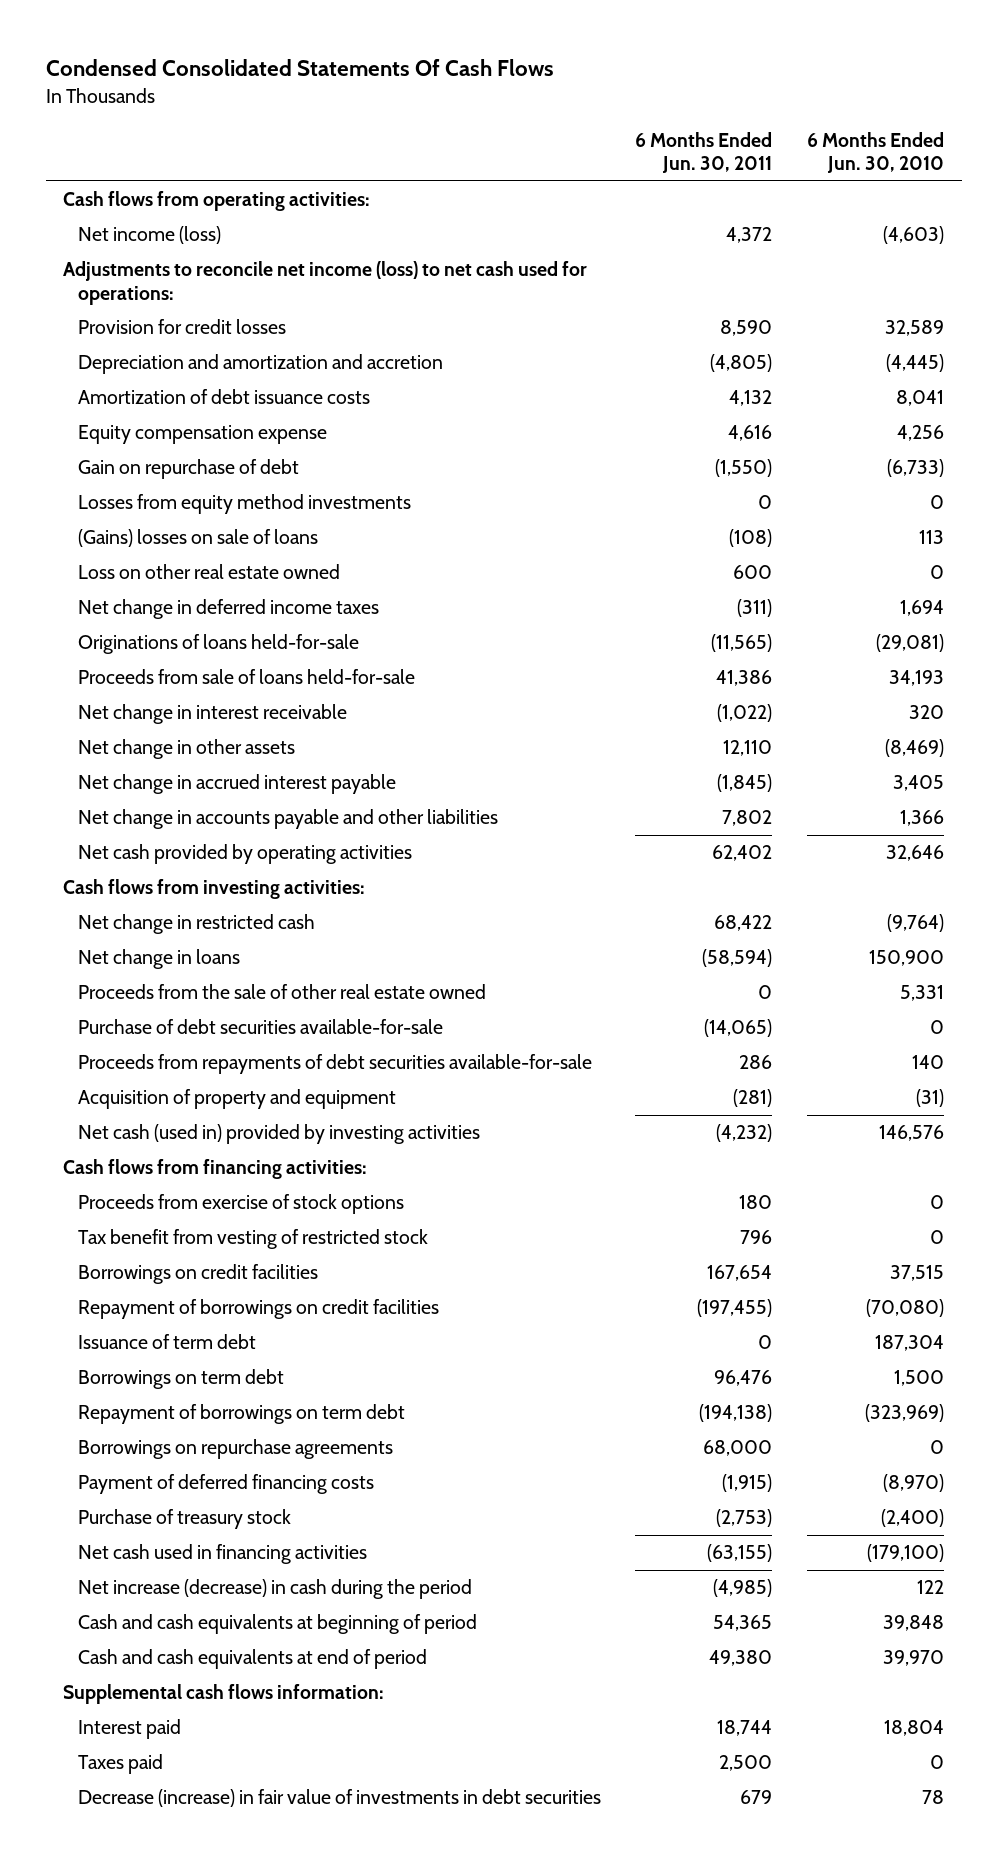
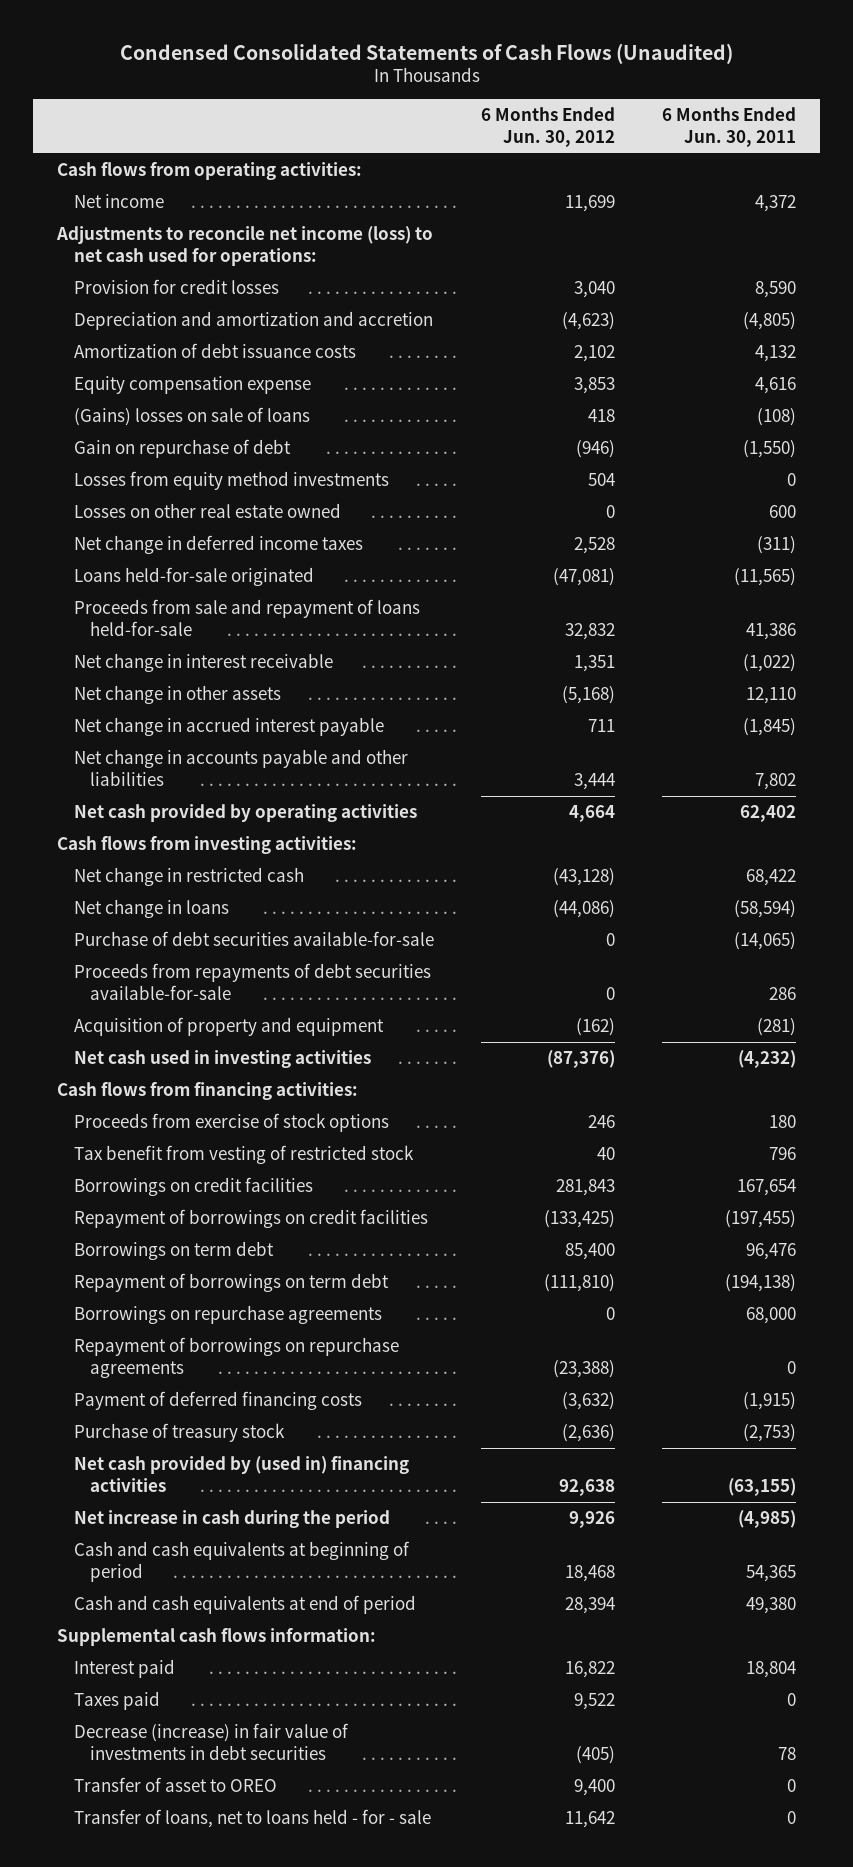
[45,59,554,77] Condensed Consolidated Statements Of Cash Flows -> [119,42,733,64] Condensed Consolidated Statements of Cash Flows (Unaudited)
[807,131,945,173] 6 Months Ended Jun. 30, 2010 -> none
none -> [480,107,615,148] 6 Months Ended Jun. 30, 2012
[77,226,221,245] Net income (loss) -> [73,194,164,209] Net income
[77,529,318,548] (Gains) losses on sale of loans -> [73,407,310,427] (Gains) losses on sale of loans
[77,564,340,580] Loss on other real estate owned -> [73,503,341,519] Losses on other real estate owned
[77,634,359,655] Originations of loans held-for-sale -> [73,567,314,587] Loans held-for-sale originated
[77,669,415,685] Proceeds from sale of loans held-for-sale -> [73,599,420,636] Proceeds from sale and repayment of loans held-for-sale
[77,984,486,1000] Proceeds from the sale of other real estate owned -> none
[77,1124,480,1145] Net cash (used in) provided by investing activities -> [73,1050,371,1069] Net cash used in investing activities
[77,1334,256,1350] Issuance of term debt -> none
none -> [73,1337,399,1378] Repayment of borrowings on repurchase agreements
[77,1544,367,1565] Net cash used in financing activities -> [73,1456,409,1492] Net cash provided by (used in) financing activities
[77,1579,472,1600] Net increase (decrease) in cash during the period -> [73,1510,390,1529] Net increase in cash during the period
[717,1720,773,1737] 18,744 -> [746,1661,797,1679] 18,804
[719,1755,773,1772] 2,500 -> [787,1693,797,1707] 0
[740,1790,773,1805] 679 -> [778,1746,797,1760] 78
none -> [73,1777,277,1793] Transfer of asset to OREO
none -> [73,1809,431,1829] Transfer of loans, net to loans held - for - sale

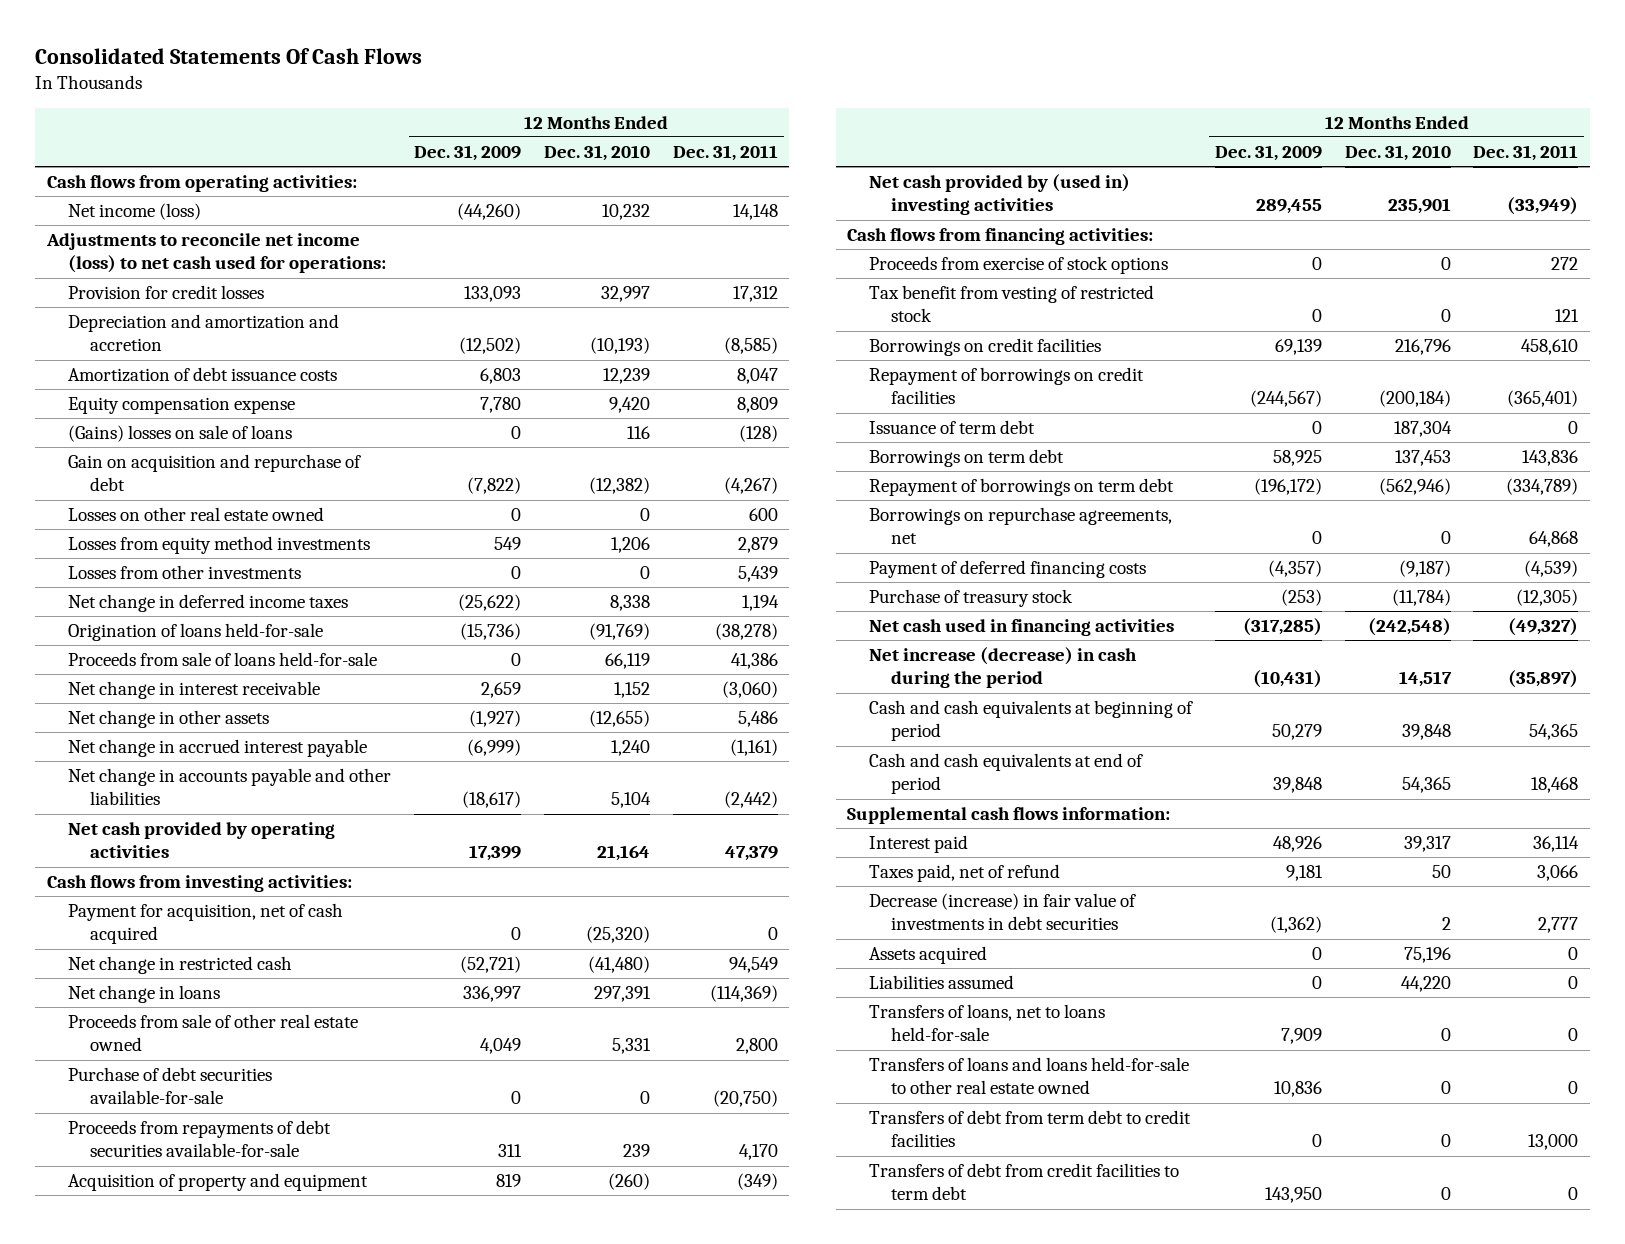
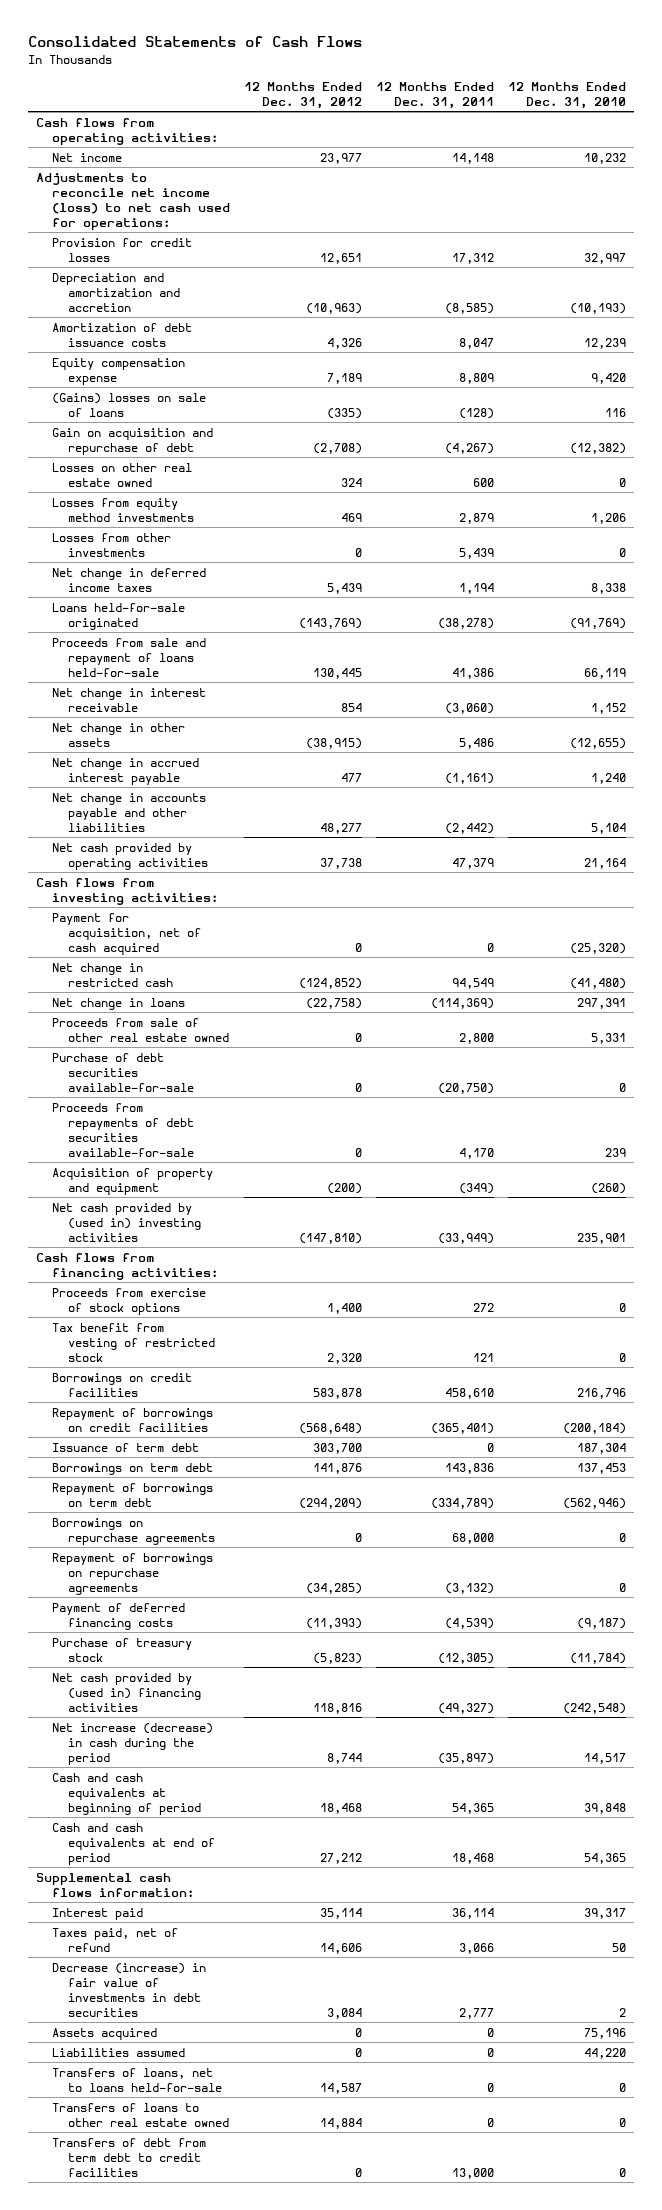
[35,48,423,65] Consolidated Statements Of Cash Flows -> [28,36,363,48] Consolidated Statements of Cash Flows
[414,144,522,161] Dec. 31, 2009 -> none
none -> [243,81,362,109] 12 Months Ended Dec. 31, 2012
[68,202,202,220] Net income (loss) -> [51,152,122,162] Net income
[68,622,324,641] Origination of loans held-for-sale -> [51,602,185,630] Loans held-for-sale originated
[68,651,378,666] Proceeds from sale of loans held-for-sale -> [51,637,206,677] Proceeds from sale and repayment of loans held-for-sale
[868,506,1172,545] Borrowings on repurchase agreements, net -> [51,1517,215,1545] Borrowings on repurchase agreements
[1529,531,1579,548] 64,868 -> [452,1532,495,1544] 68,000
none -> [51,1552,213,1595] Repayment of borrowings on repurchase agreements
[868,618,1174,636] Net cash used in financing activities -> [51,1672,201,1712] Net cash provided by (used in) financing activities
[868,1056,1189,1095] Transfers of loans and loans held-for-sale to other real estate owned -> [51,2102,229,2127] Transfers of loans to other real estate owned
[868,1162,1179,1201] Transfers of debt from credit facilities to term debt -> none

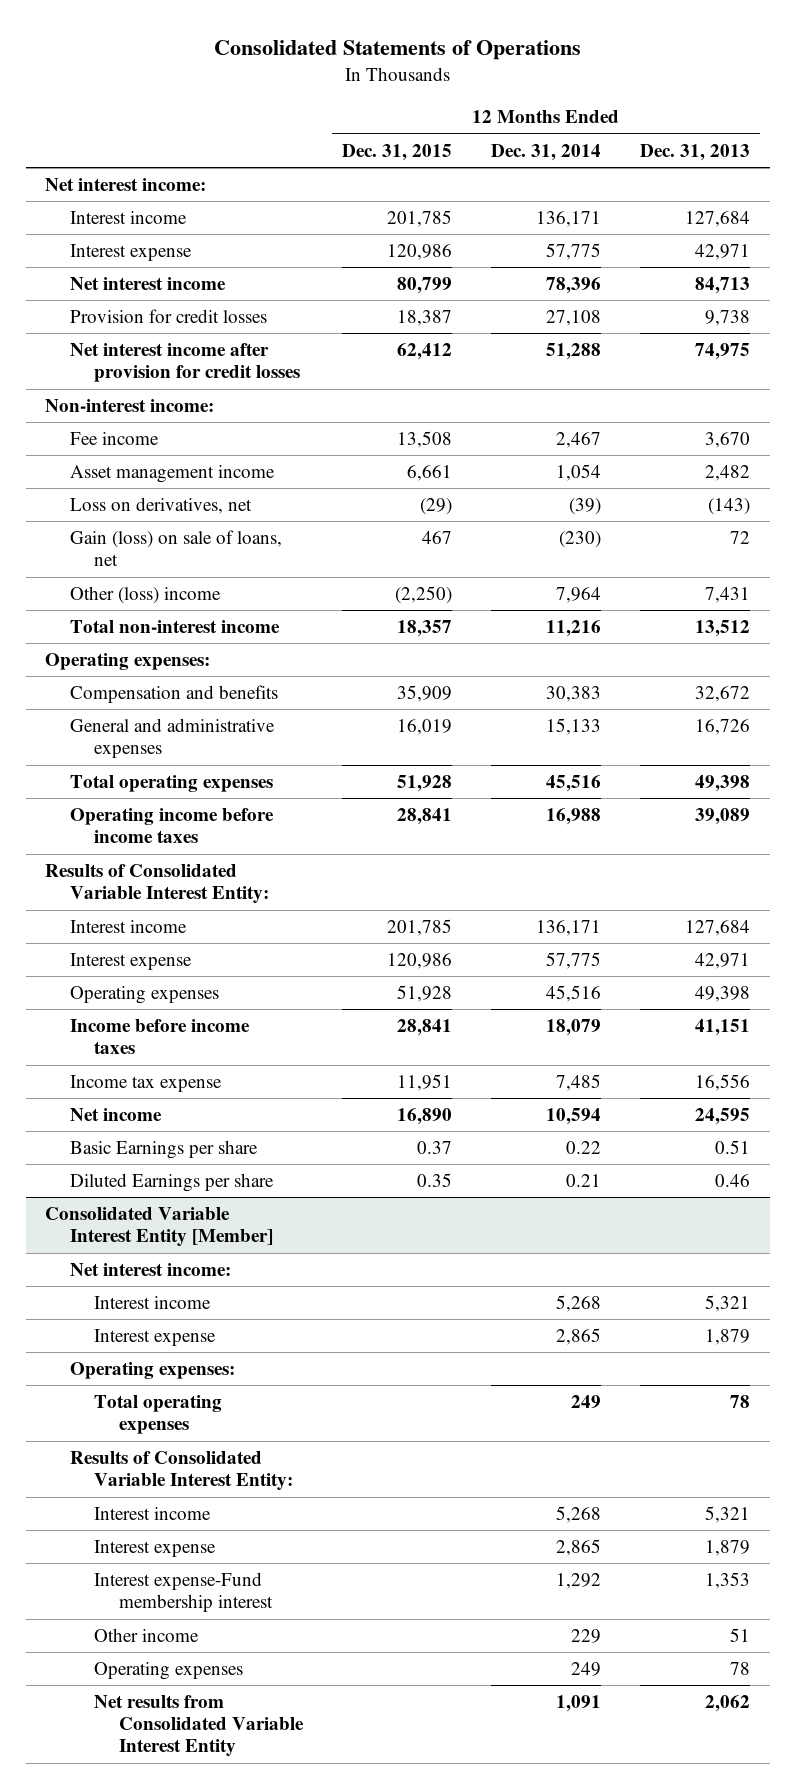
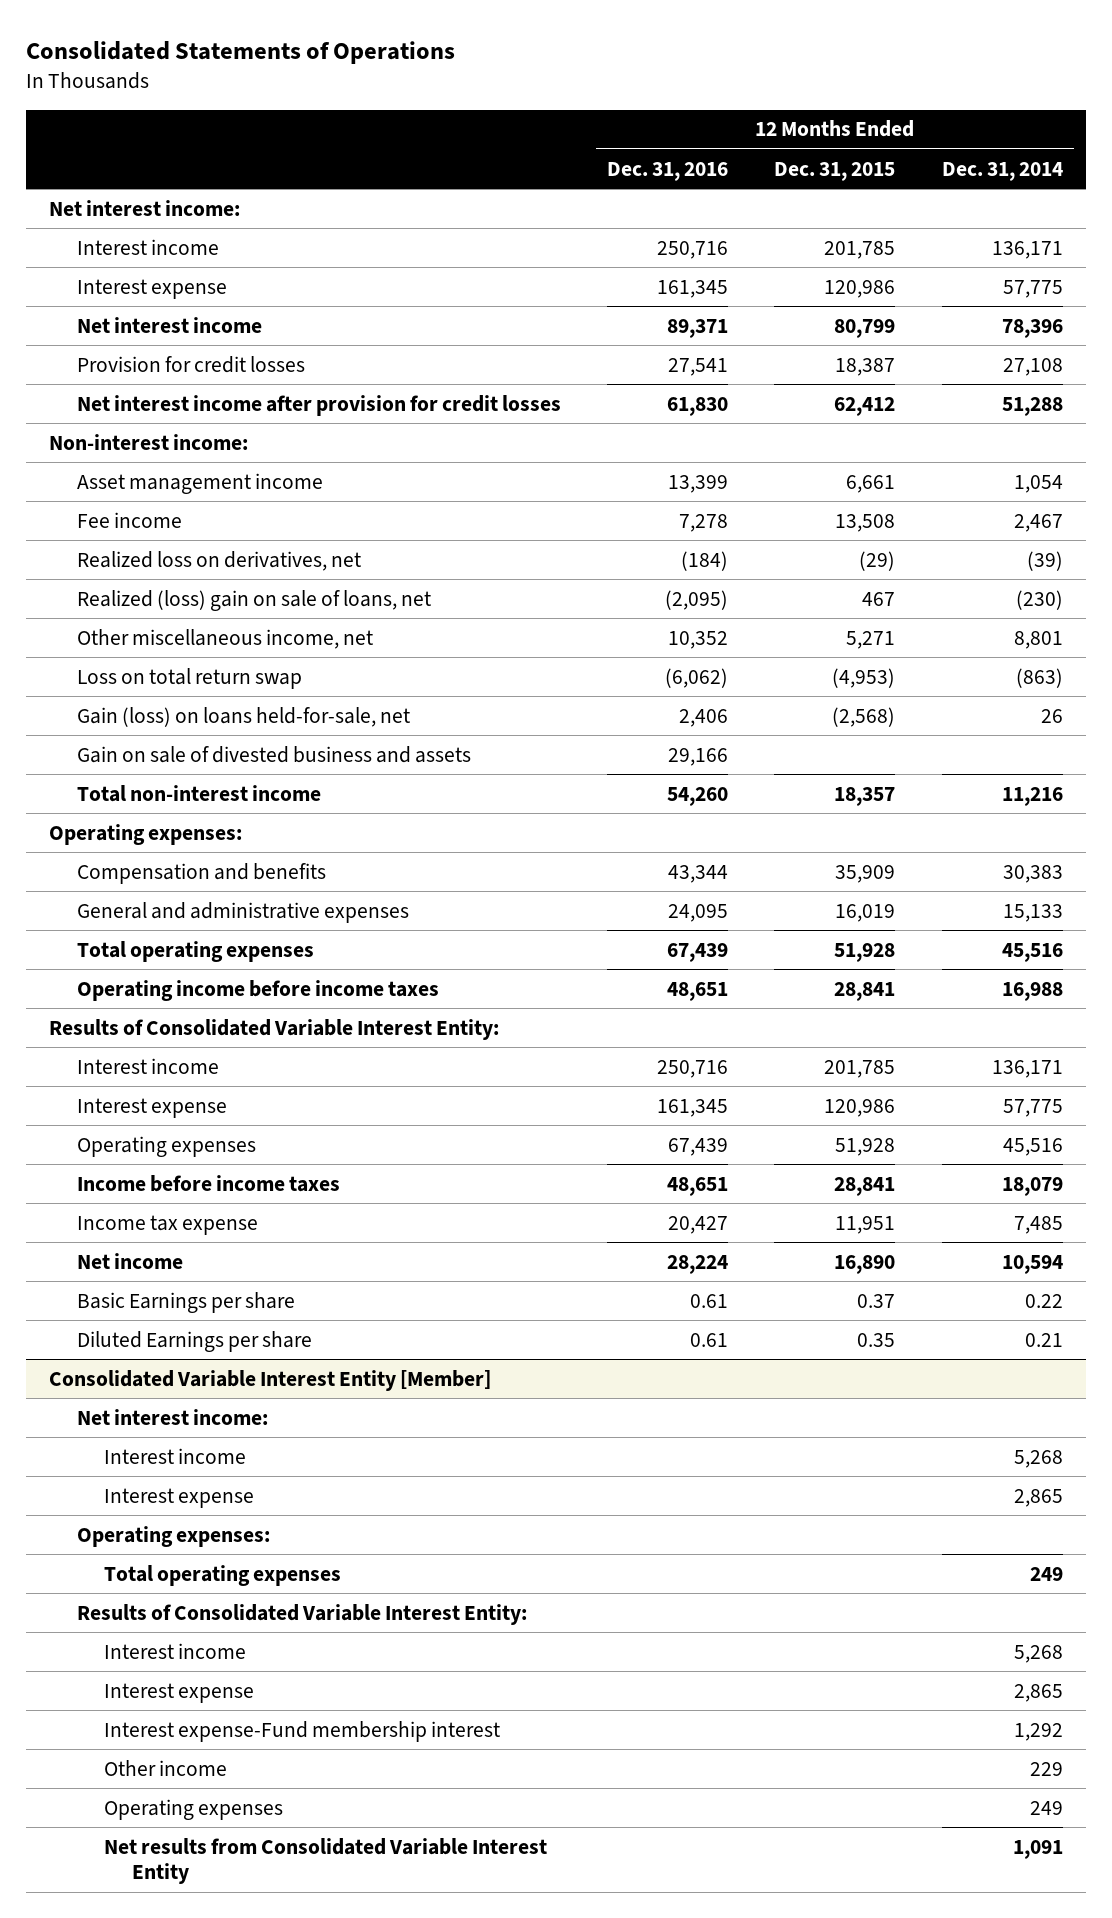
[640,143,751,161] Dec. 31, 2013 -> none
none -> [607,161,729,181] Dec. 31, 2016
[69,586,221,605] Other (loss) income -> none
[69,432,159,446] Fee income -> [76,511,182,528] Fee income
[69,497,252,515] Loss on derivatives, net -> [76,550,361,571] Realized loss on derivatives, net
[69,530,282,567] Gain (loss) on sale of loans, net -> [76,589,431,611] Realized (loss) gain on sale of loans, net
none -> [76,628,373,649] Other miscellaneous income, net
none -> [76,667,302,689] Loss on total return swap
none -> [76,706,410,727] Gain (loss) on loans held-for-sale, net
none -> [76,745,471,763] Gain on sale of divested business and assets

